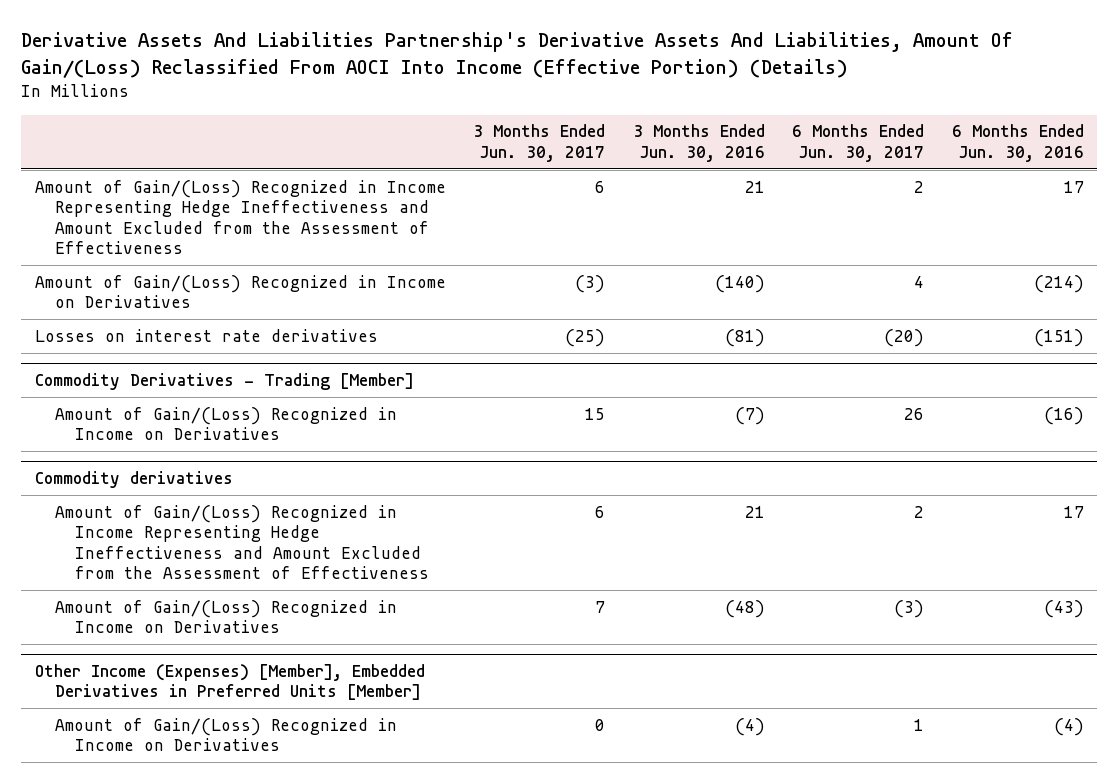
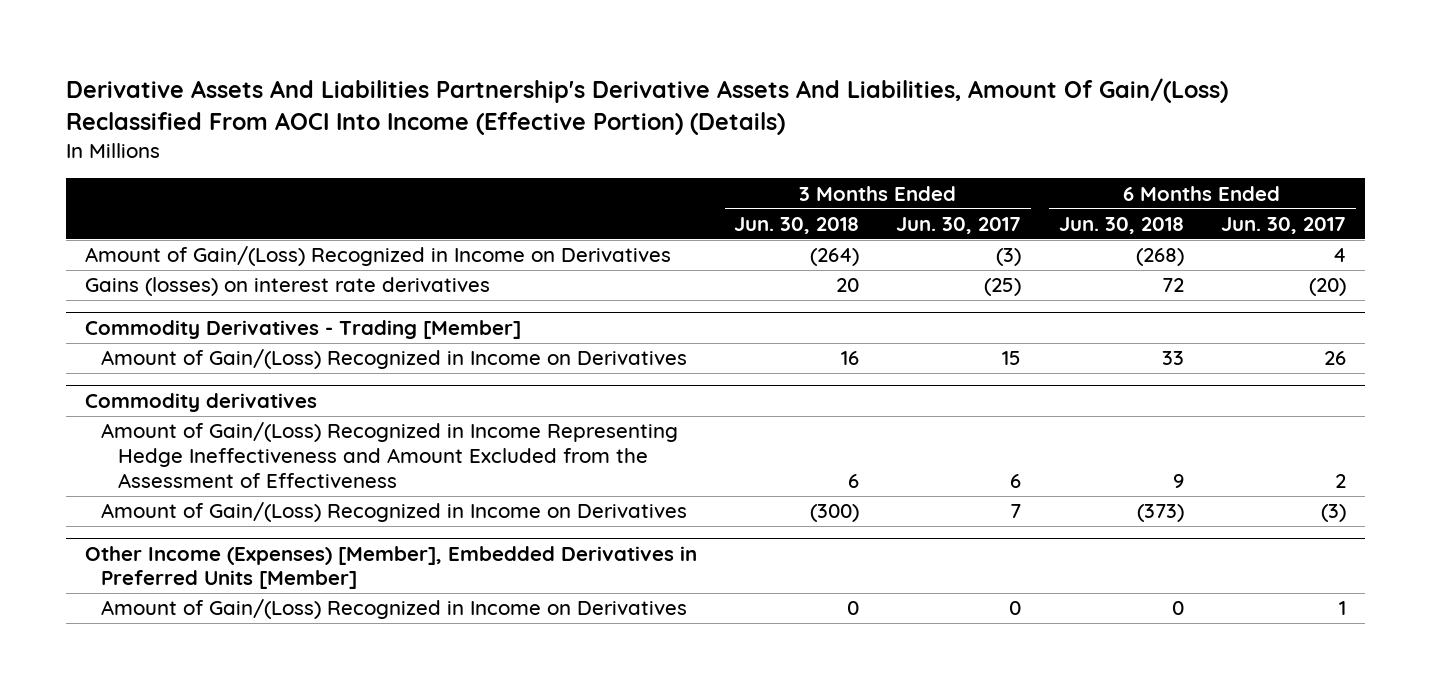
[632,124,765,162] 3 Months Ended Jun. 30, 2016 -> none
[951,124,1084,162] 6 Months Ended Jun. 30, 2016 -> none
none -> [734,217,860,235] Jun. 30, 2018
none -> [1058,217,1184,235] Jun. 30, 2018
[34,179,446,254] Amount of Gain/(Loss) Recognized in Income Representing Hedge Ineffectiveness and Amount Excluded from the Assessment of Effectiveness -> none
[34,328,378,342] Losses on interest rate derivatives -> [84,277,490,297] Gains (losses) on interest rate derivatives

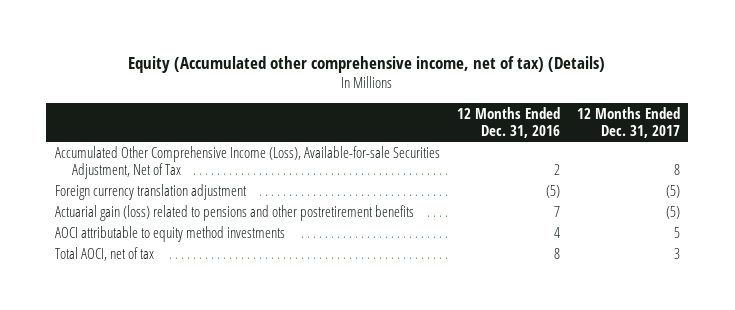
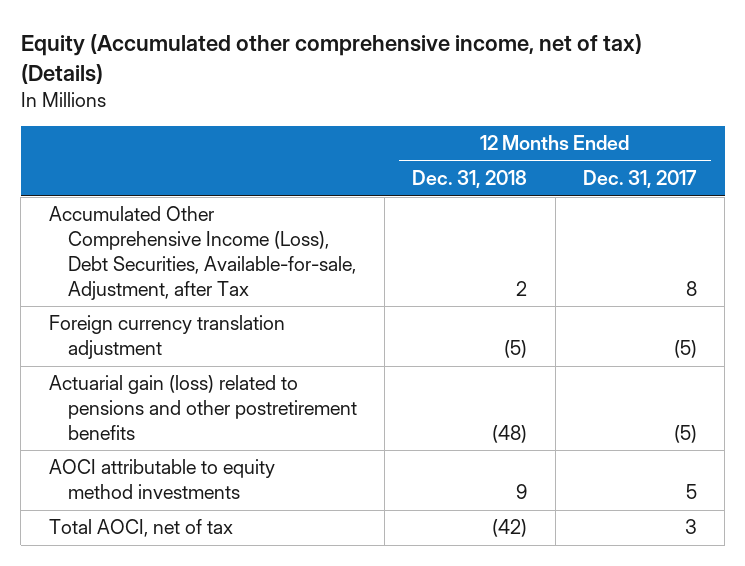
[456,106,560,138] 12 Months Ended Dec. 31, 2016 -> none
none -> [412,170,528,189] Dec. 31, 2018
[54,145,440,179] Accumulated Other Comprehensive Income (Loss), Available-for-sale Securities Adjustment, Net of Tax -> [48,206,357,300] Accumulated Other Comprehensive Income (Loss), Debt Securities, Available-for-sale, Adjustment, after Tax

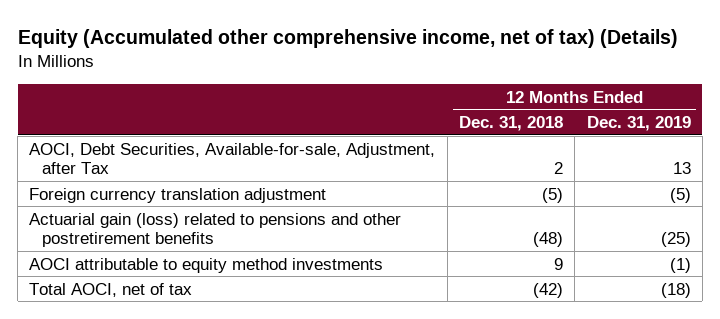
[582,170,697,189] Dec. 31, 2017 -> none
none -> [586,115,691,131] Dec. 31, 2019
[48,206,357,300] Accumulated Other Comprehensive Income (Loss), Debt Securities, Available-for-sale, Adjustment, after Tax -> [29,142,436,175] AOCI, Debt Securities, Available-for-sale, Adjustment, after Tax

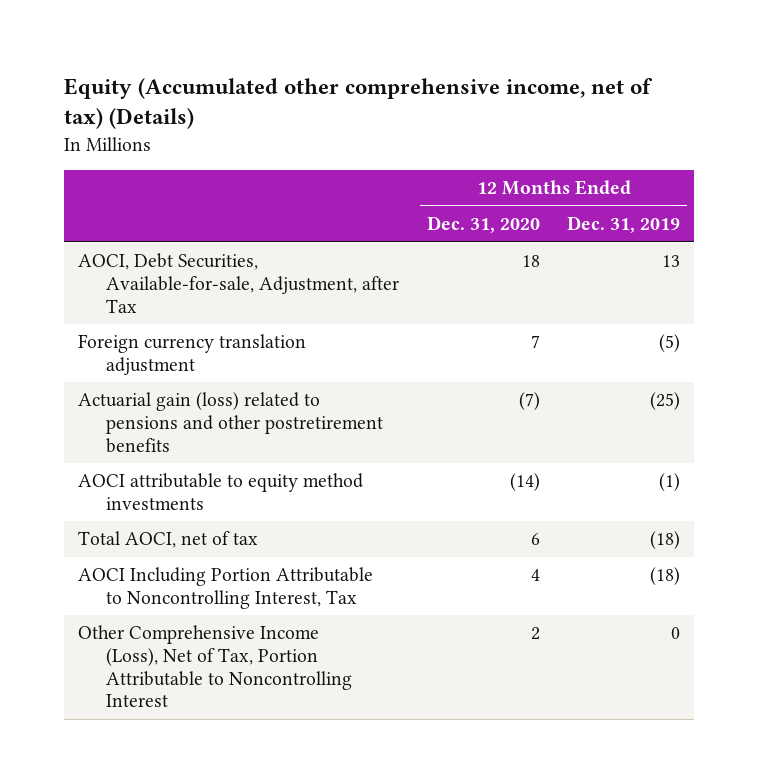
[458,115,563,131] Dec. 31, 2018 -> none
none -> [426,216,540,234] Dec. 31, 2020
none -> [77,567,373,609] AOCI Including Portion Attributable to Noncontrolling Interest, Tax
none -> [77,625,352,708] Other Comprehensive Income (Loss), Net of Tax, Portion Attributable to Noncontrolling Interest

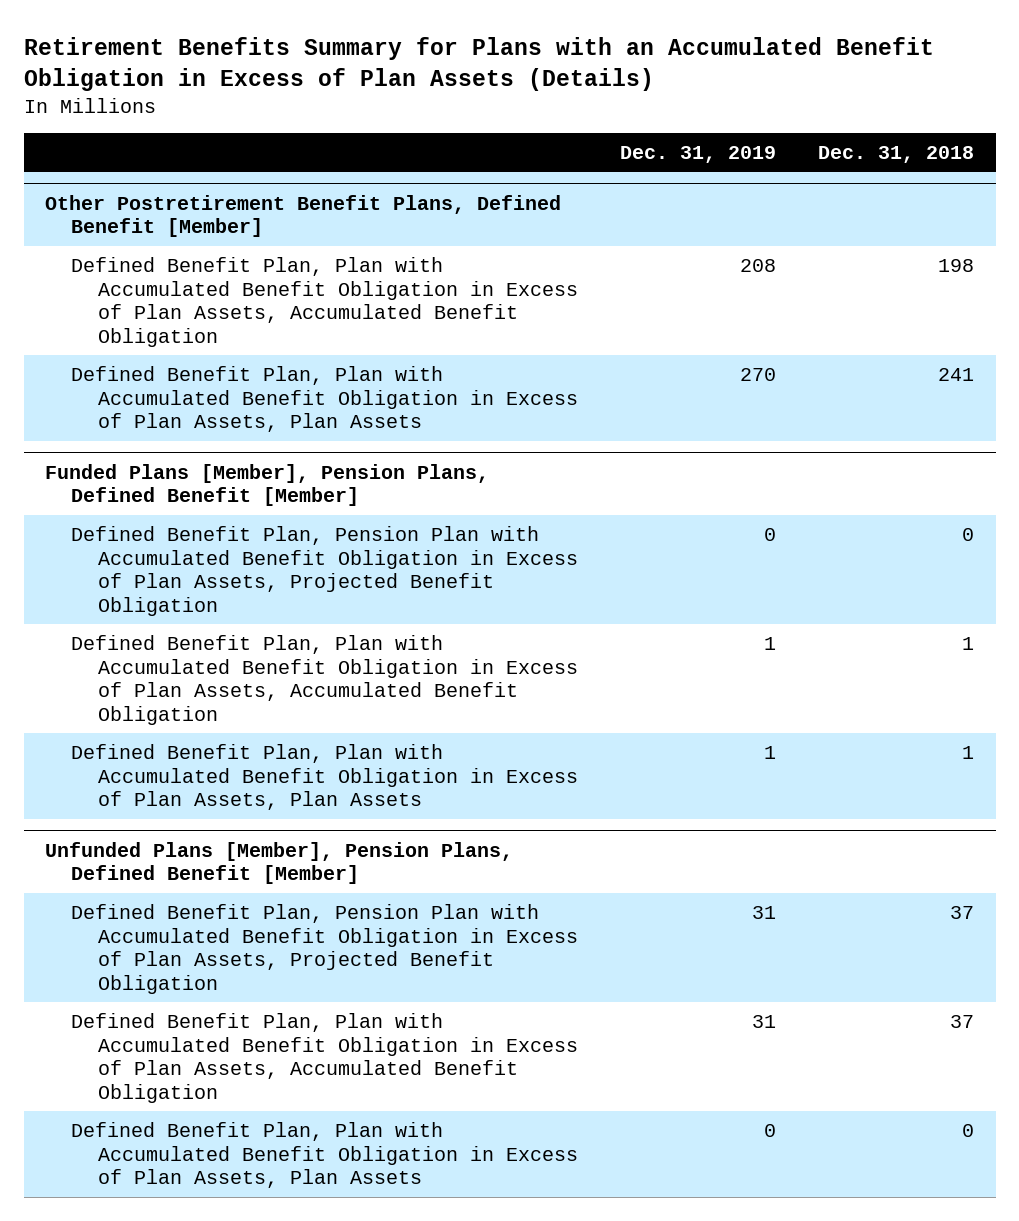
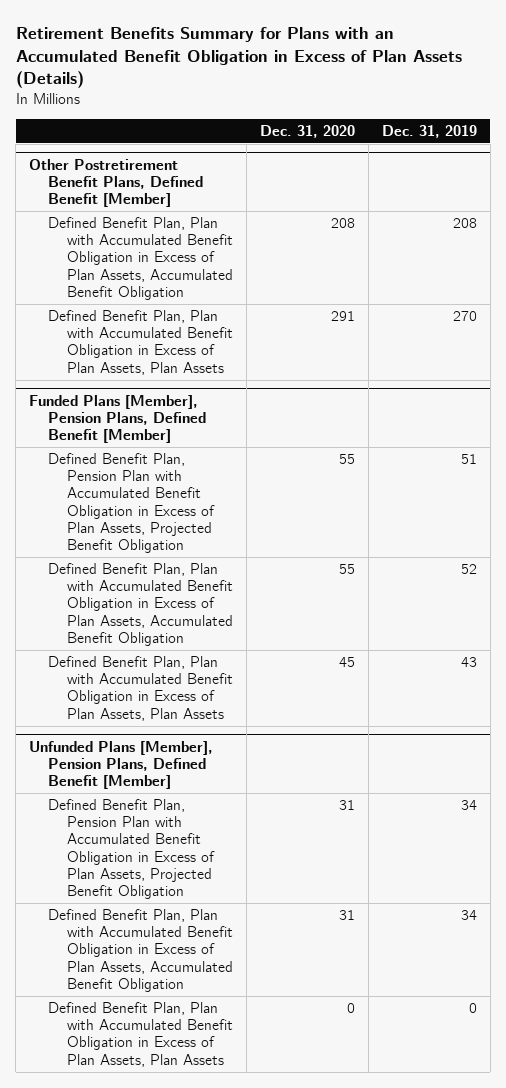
[818,145,975,163] Dec. 31, 2018 -> none
none -> [259,124,355,138] Dec. 31, 2020
[764,527,777,541] 0 -> [460,454,477,465] 51
[764,636,777,650] 1 -> [460,564,477,575] 52
[764,745,777,759] 1 -> [460,657,477,668] 43
[752,905,777,919] 31 -> [460,800,477,811] 34
[752,1014,777,1028] 31 -> [460,910,477,921] 34

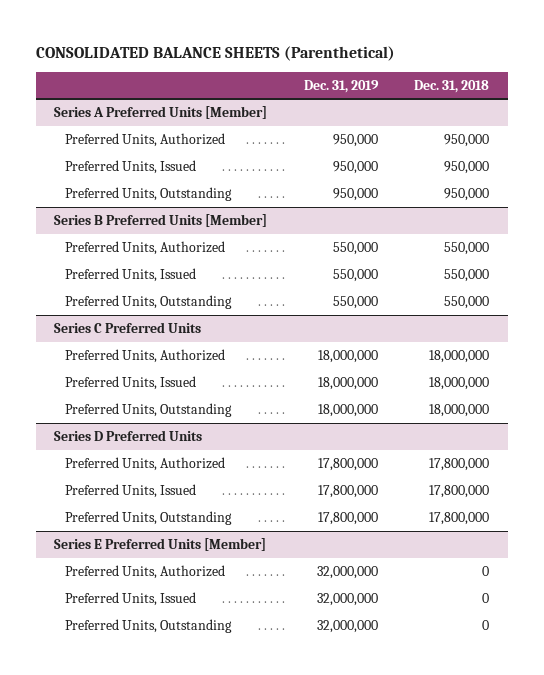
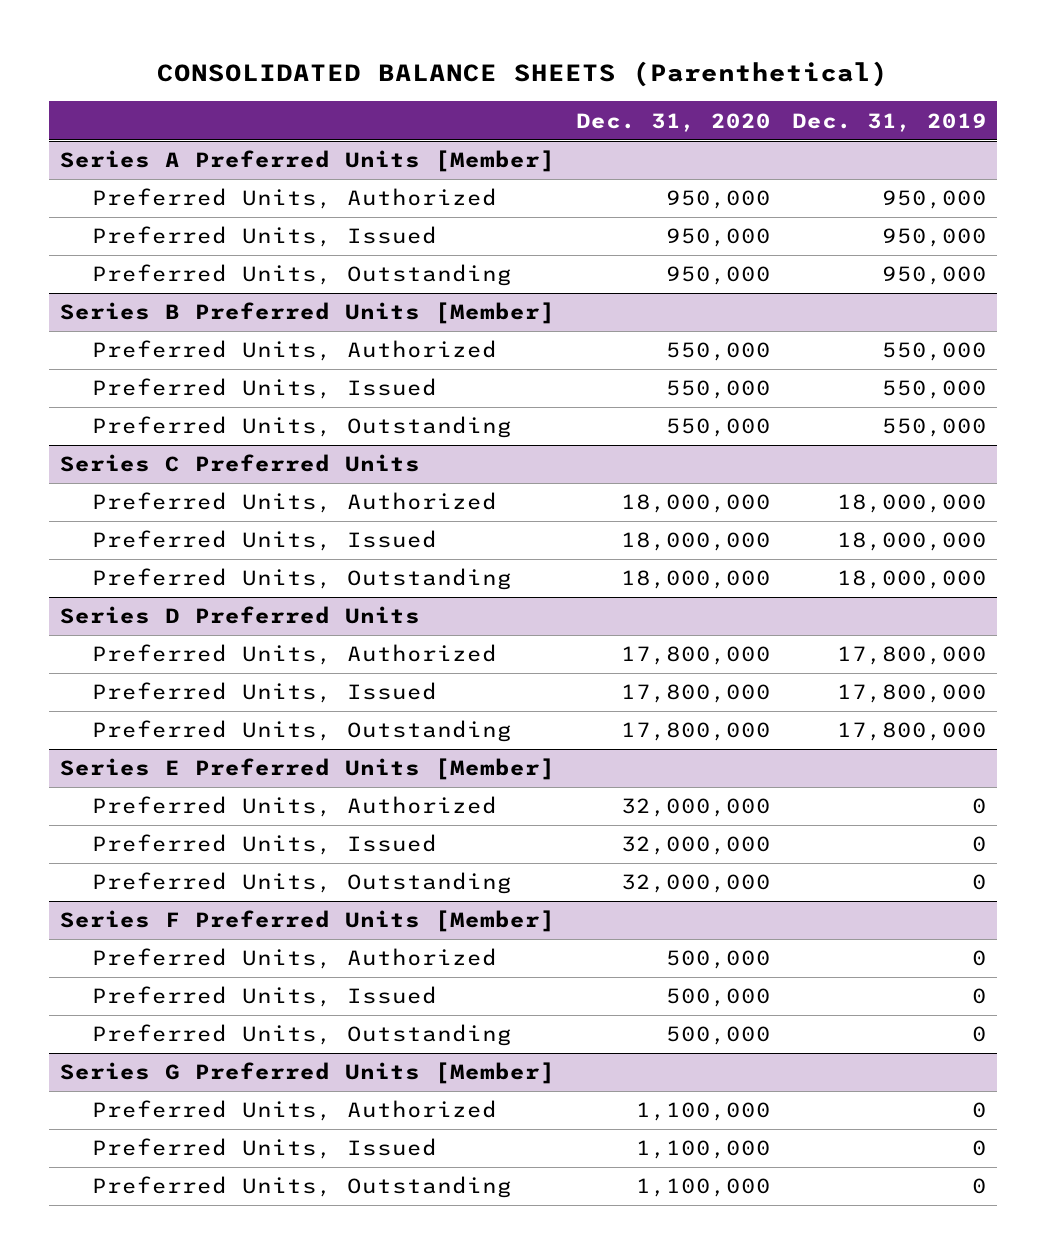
[414,79,490,93] Dec. 31, 2018 -> none
none -> [575,112,771,132] Dec. 31, 2020
[316,566,378,580] 32,000,000 -> [971,798,987,815] 0
[316,593,378,607] 32,000,000 -> [971,836,987,853] 0
[316,620,378,634] 32,000,000 -> [971,874,987,891] 0
none -> [59,910,555,933] Series F Preferred Units [Member]
none -> [91,948,497,970] Preferred Units, Authorized
none -> [91,986,437,1008] Preferred Units, Issued
none -> [91,1024,512,1047] Preferred Units, Outstanding
none -> [59,1062,555,1085] Series G Preferred Units [Member]
none -> [91,1100,497,1122] Preferred Units, Authorized
none -> [91,1138,437,1160] Preferred Units, Issued
none -> [91,1176,512,1199] Preferred Units, Outstanding

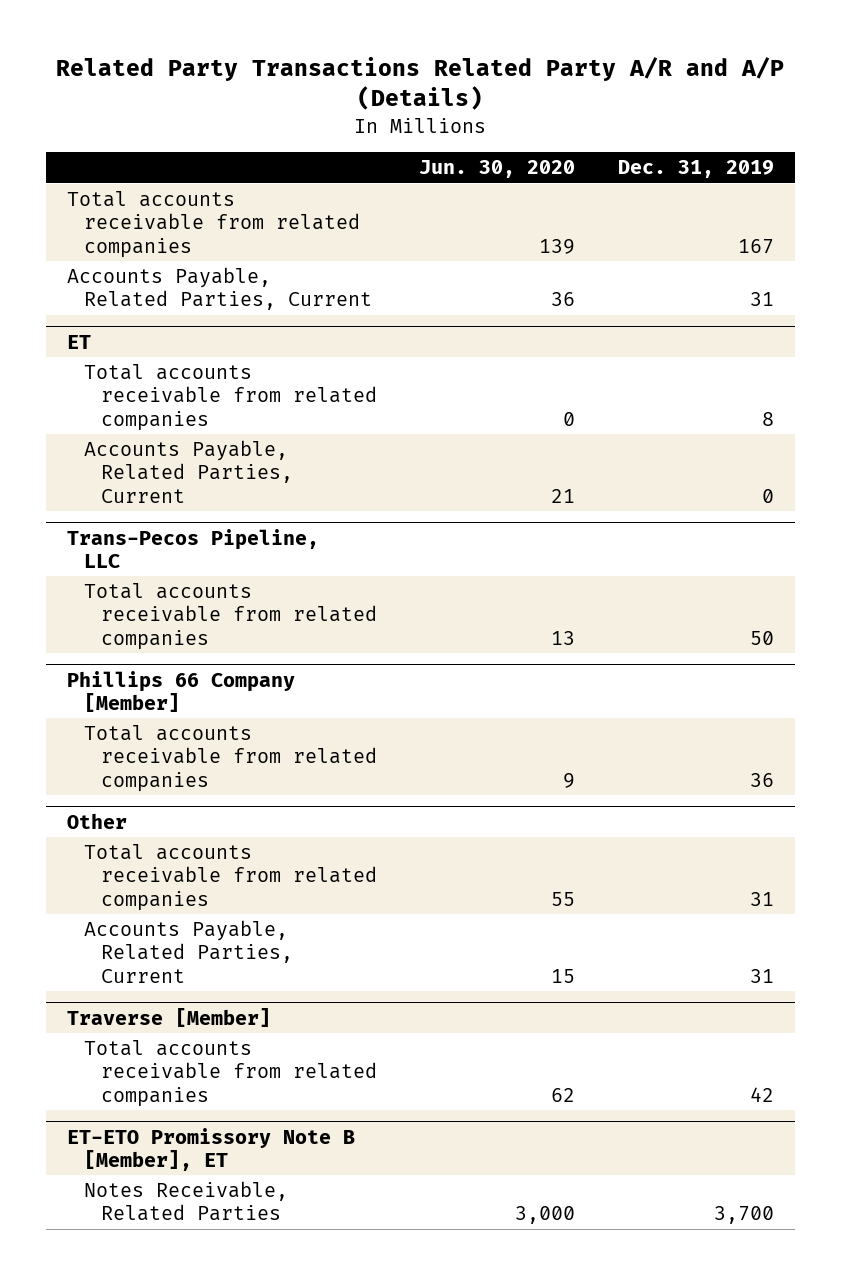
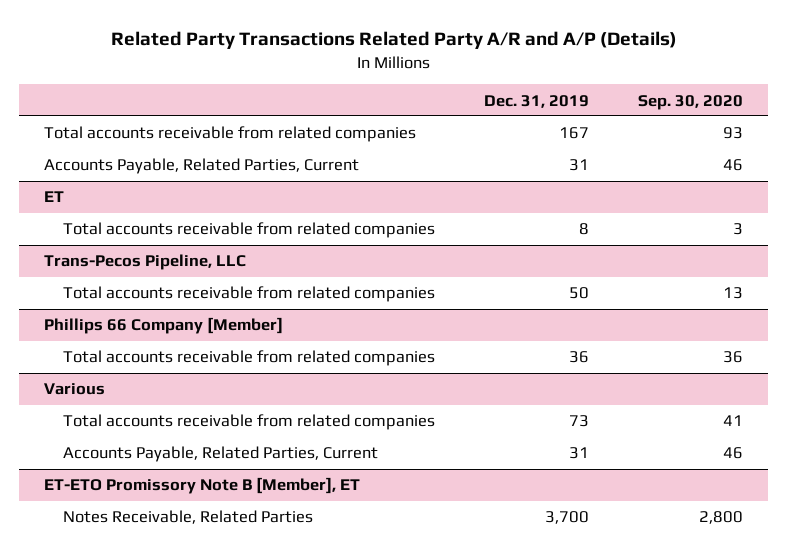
[419,160,576,179] Jun. 30, 2020 -> none
none -> [638,94,744,110] Sep. 30, 2020
[83,439,293,503] Accounts Payable, Related Parties, Current -> none
[66,812,127,829] Other -> [44,383,106,396] Various
[749,891,774,906] 31 -> [569,415,590,428] 73
[66,1007,271,1027] Traverse [Member] -> none
[83,1039,377,1107] Total accounts receivable from related companies -> none

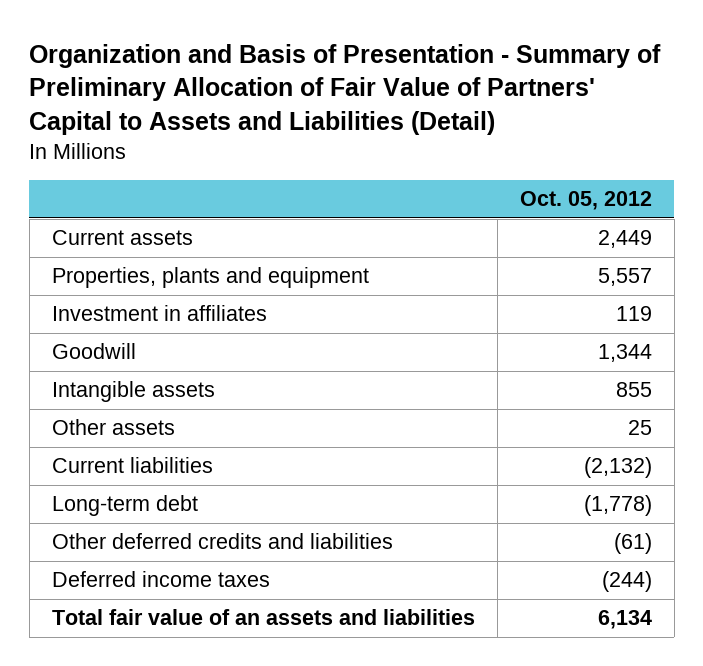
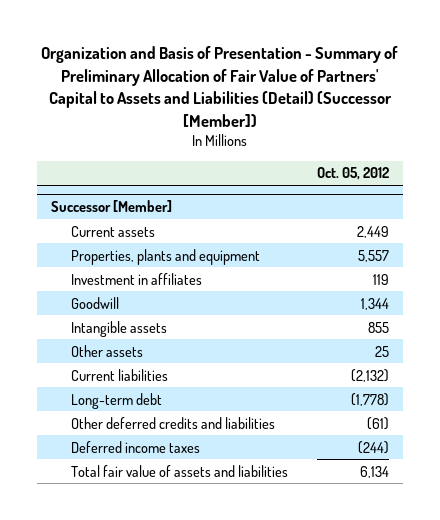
[29,43,662,135] Organization and Basis of Presentation - Summary of Preliminary Allocation of Fair Value of Partners' Capital to Assets and Liabilities (Detail) -> [40,46,398,127] Organization and Basis of Presentation - Summary of Preliminary Allocation of Fair Value of Partners' Capital to Assets and Liabilities (Detail) (Successor [Member])
none -> [50,200,172,213] Successor [Member]
[51,609,475,626] Total fair value of an assets and liabilities -> [71,464,289,477] Total fair value of assets and liabilities

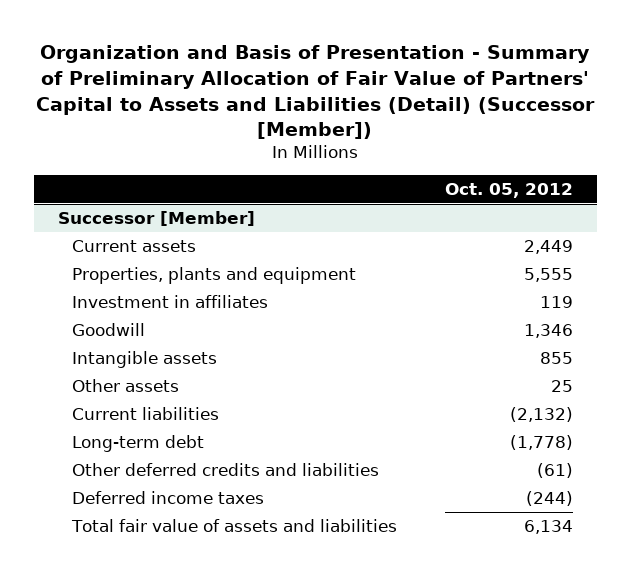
[357,249,389,262] 5,557 -> [523,267,573,282] 5,555
[360,297,389,310] 1,344 -> [523,323,573,338] 1,346

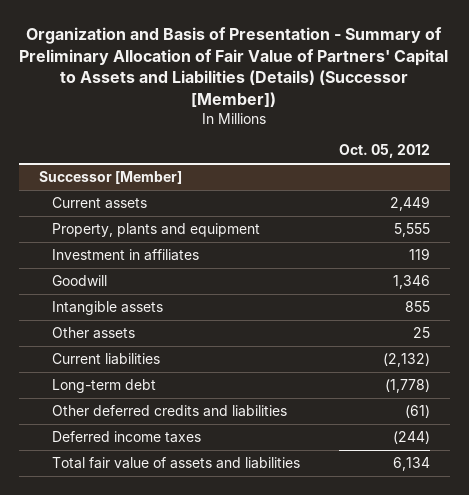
[36,45,596,140] Organization and Basis of Presentation - Summary of Preliminary Allocation of Fair Value of Partners' Capital to Assets and Liabilities (Detail) (Successor [Member]) -> [19,27,449,107] Organization and Basis of Presentation - Summary of Preliminary Allocation of Fair Value of Partners' Capital to Assets and Liabilities (Details) (Successor [Member])
[71,266,356,284] Properties, plants and equipment -> [52,222,261,237] Property, plants and equipment

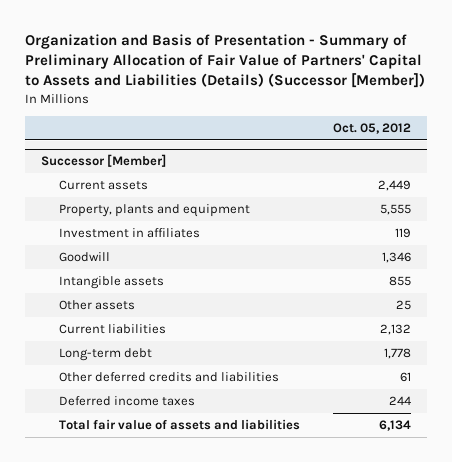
[383,352,431,367] (2,132) -> [379,324,411,336] 2,132
[385,378,431,393] (1,778) -> [383,348,411,360] 1,778
[405,404,431,418] (61) -> [399,372,411,383] 61
[393,430,431,444] (244) -> [388,396,411,406] 244

